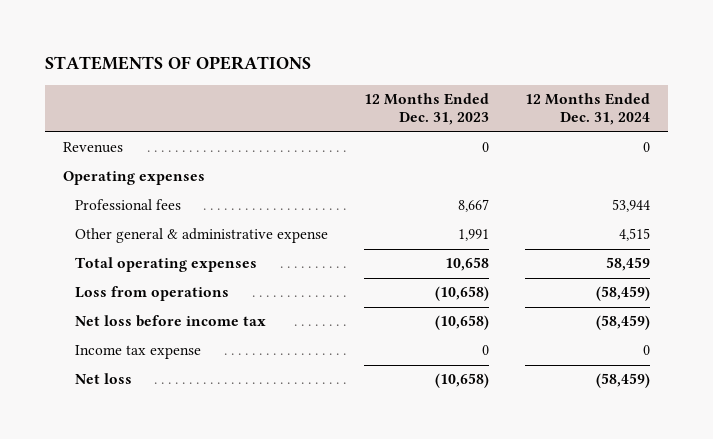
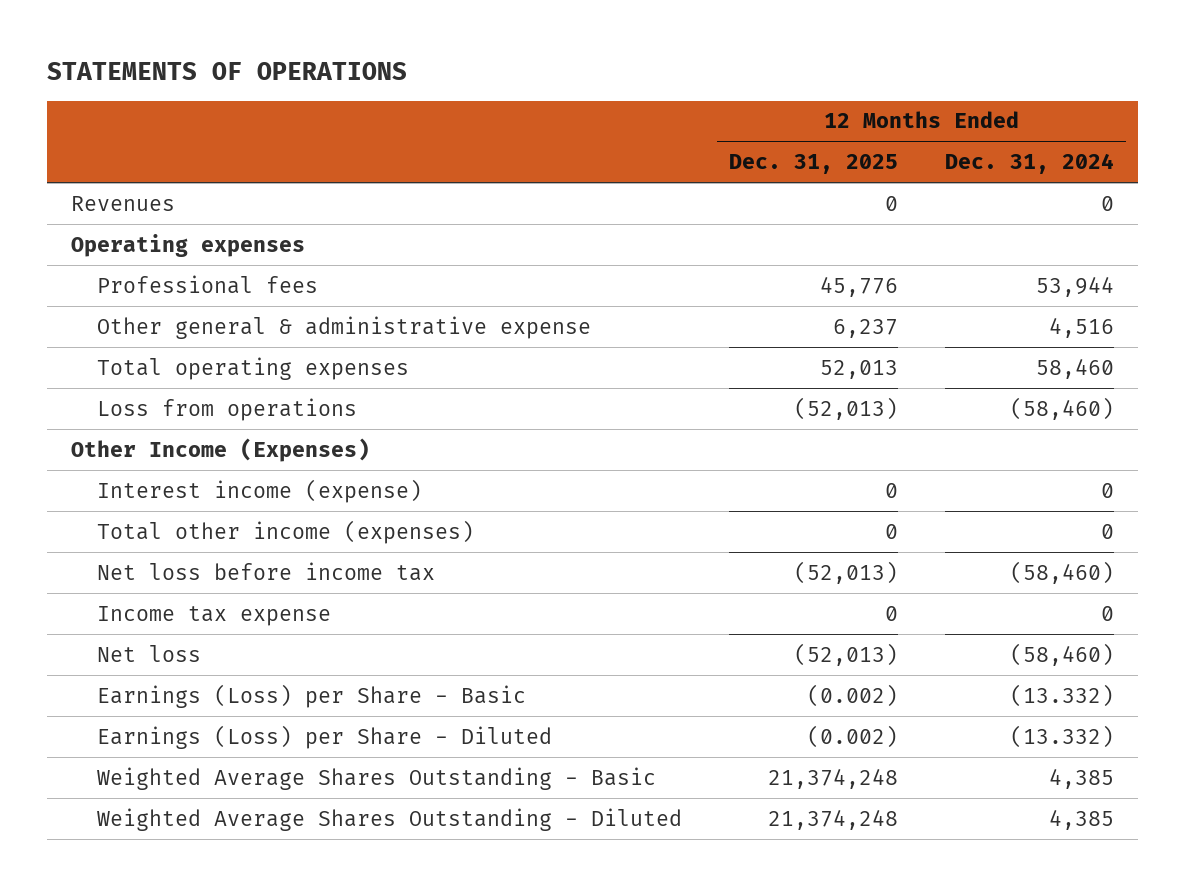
[364,93,490,126] 12 Months Ended Dec. 31, 2023 -> none
none -> [729,154,899,175] Dec. 31, 2025
[618,228,650,242] 4,515 -> [1049,316,1115,338] 4,516
[605,257,650,272] 58,459 -> [1036,357,1115,379] 58,460
[595,286,650,302] (58,459) -> [1010,396,1115,420] (58,460)
none -> [70,437,370,462] Other Income (Expenses)
none -> [96,478,422,503] Interest income (expense)
none -> [96,519,474,544] Total other income (expenses)
[595,315,650,331] (58,459) -> [1010,560,1115,584] (58,460)
[595,373,650,389] (58,459) -> [1010,642,1115,666] (58,460)
none -> [96,683,526,708] Earnings (Loss) per Share - Basic
none -> [96,724,552,749] Earnings (Loss) per Share - Diluted
none -> [96,766,656,790] Weighted Average Shares Outstanding - Basic
none -> [96,807,682,831] Weighted Average Shares Outstanding - Diluted

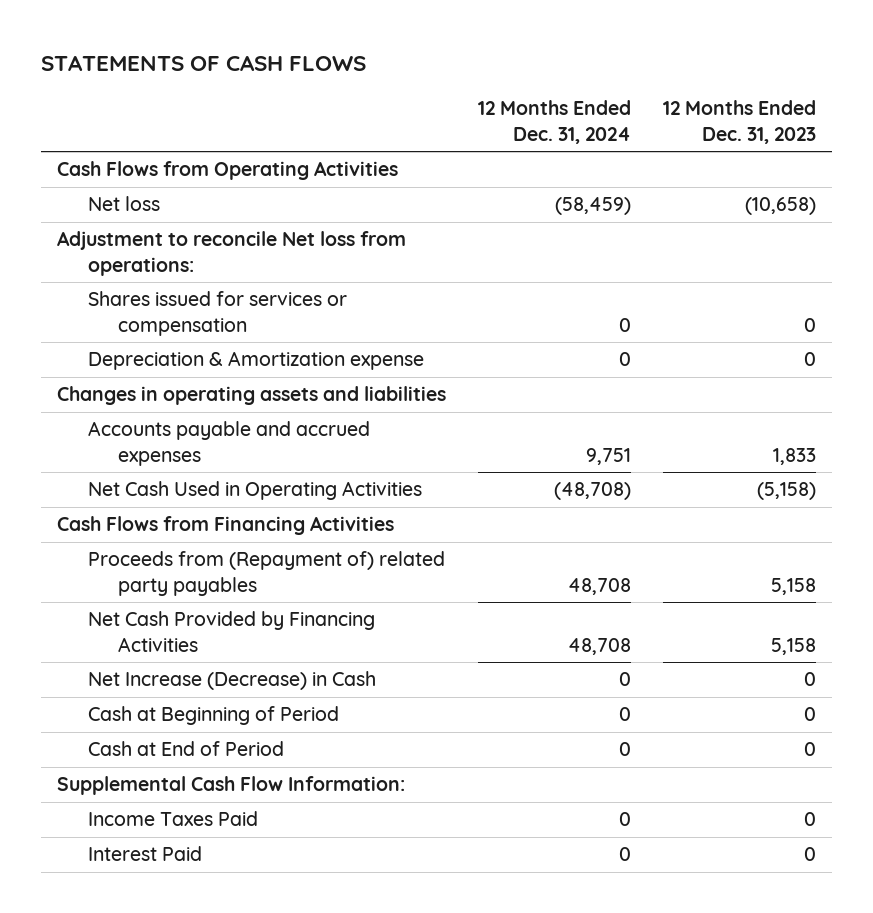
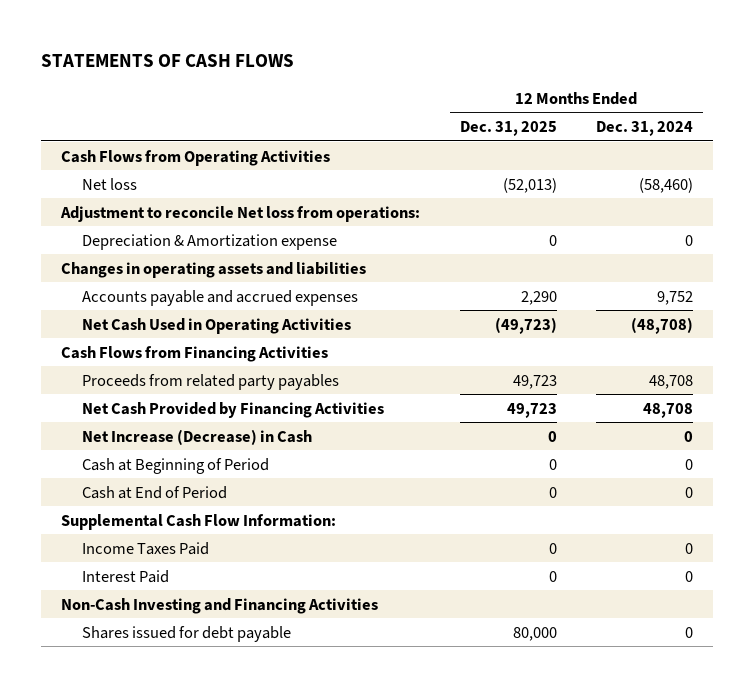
[663,100,817,144] 12 Months Ended Dec. 31, 2023 -> none
none -> [459,120,557,136] Dec. 31, 2025
[555,197,632,216] (58,459) -> [639,177,694,193] (58,460)
[87,291,347,336] Shares issued for services or compensation -> none
[586,447,632,465] 9,751 -> [657,290,694,305] 9,752
[87,551,445,596] Proceeds from (Repayment of) related party payables -> [82,373,340,390] Proceeds from related party payables
none -> [61,597,379,614] Non-Cash Investing and Financing Activities
none -> [82,625,292,642] Shares issued for debt payable

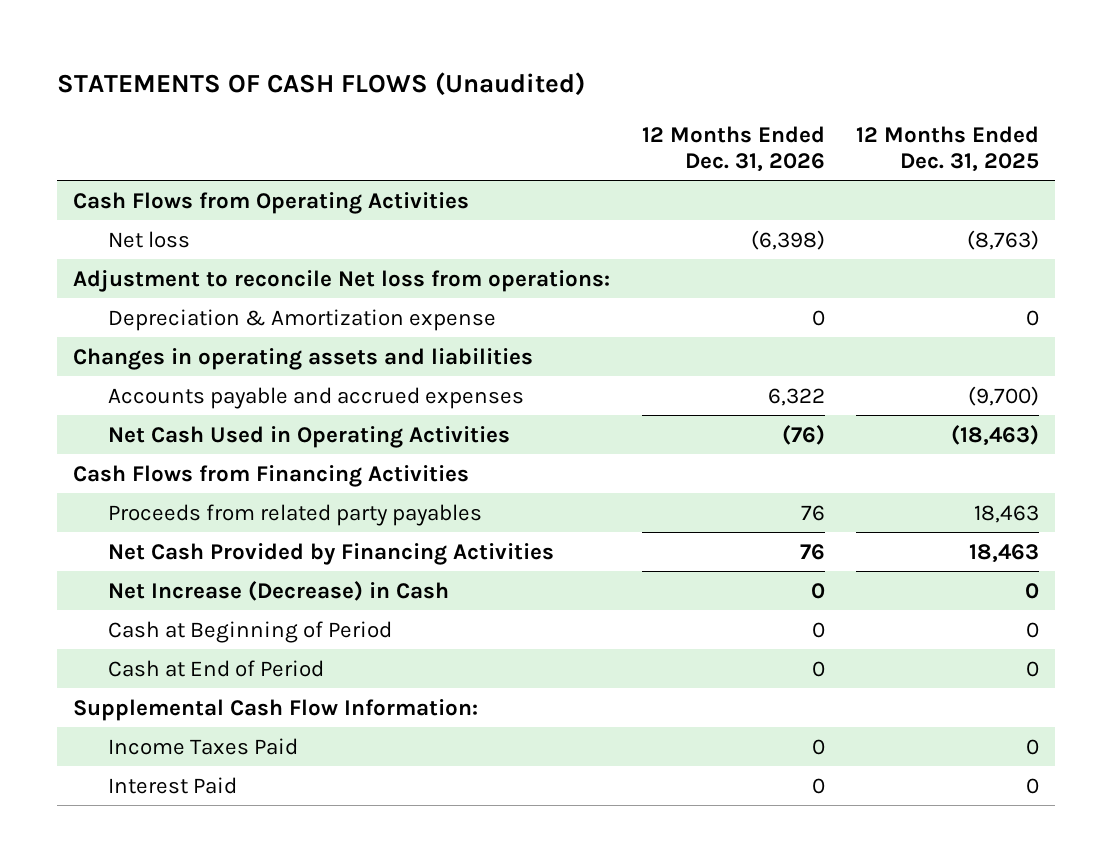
[41,54,295,68] STATEMENTS OF CASH FLOWS -> [57,72,586,97] STATEMENTS OF CASH FLOWS (Unaudited)
[596,120,694,136] Dec. 31, 2024 -> none
none -> [641,125,825,172] 12 Months Ended Dec. 31, 2026
[502,177,557,193] (52,013) -> [967,229,1040,250] (8,763)
[520,290,557,305] 2,290 -> [968,385,1040,406] (9,700)
[494,316,557,334] (49,723) -> [951,424,1040,446] (18,463)
[512,374,557,389] 49,723 -> [974,504,1040,523] 18,463
[506,402,557,418] 49,723 -> [969,543,1040,563] 18,463
[61,597,379,614] Non-Cash Investing and Financing Activities -> none
[82,625,292,642] Shares issued for debt payable -> none

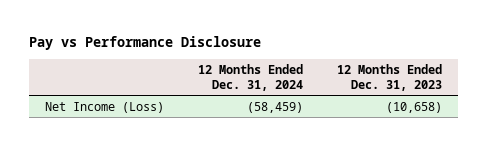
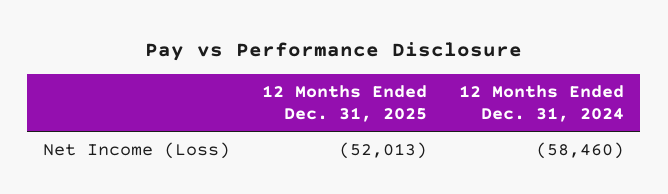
[336,63,442,91] 12 Months Ended Dec. 31, 2023 -> none
none -> [262,85,428,123] 12 Months Ended Dec. 31, 2025
[246,101,303,113] (58,459) -> [536,141,625,159] (58,460)

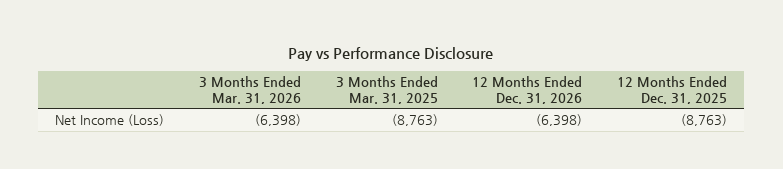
[459,85,625,123] 12 Months Ended Dec. 31, 2024 -> none
none -> [199,76,302,104] 3 Months Ended Mar. 31, 2026
none -> [335,76,438,104] 3 Months Ended Mar. 31, 2025
none -> [472,76,583,104] 12 Months Ended Dec. 31, 2026
[339,141,428,159] (52,013) -> [681,114,728,127] (8,763)

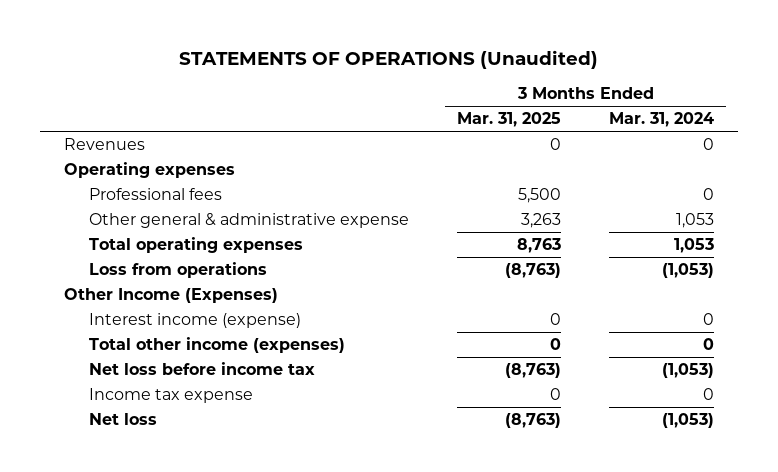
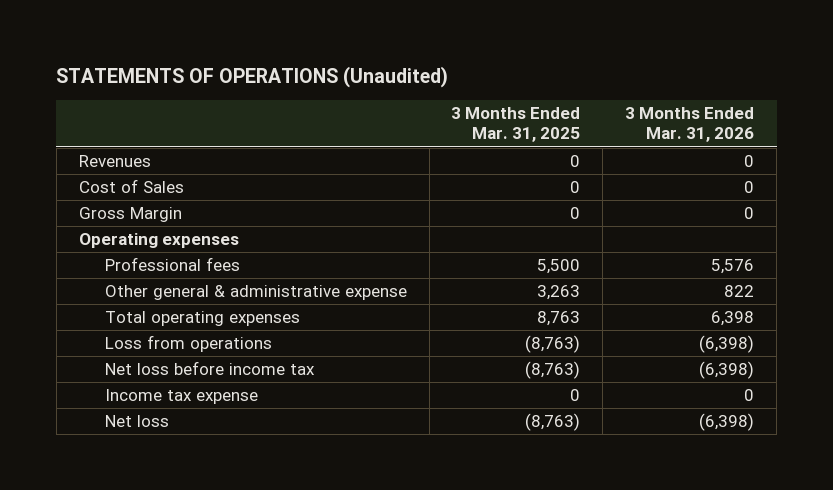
[609,112,715,128] Mar. 31, 2024 -> none
none -> [625,106,755,143] 3 Months Ended Mar. 31, 2026
none -> [78,179,184,194] Cost of Sales
none -> [78,207,182,223] Gross Margin
[64,288,279,304] Other Income (Expenses) -> none
[89,313,302,329] Interest income (expense) -> none
[89,337,346,354] Total other income (expenses) -> none

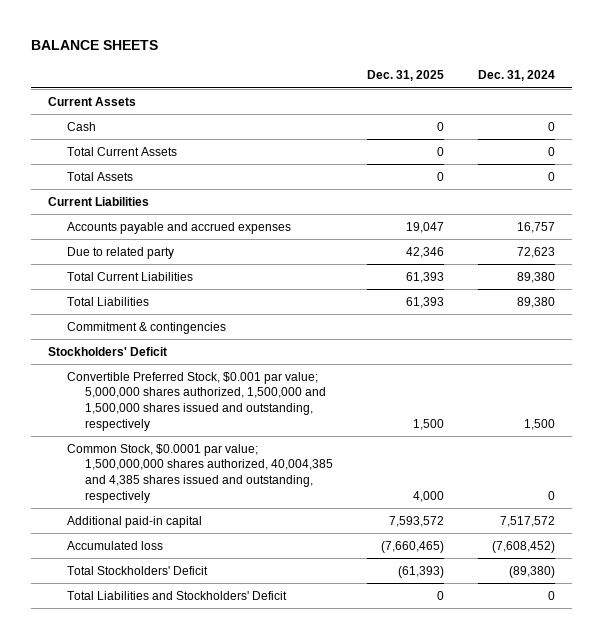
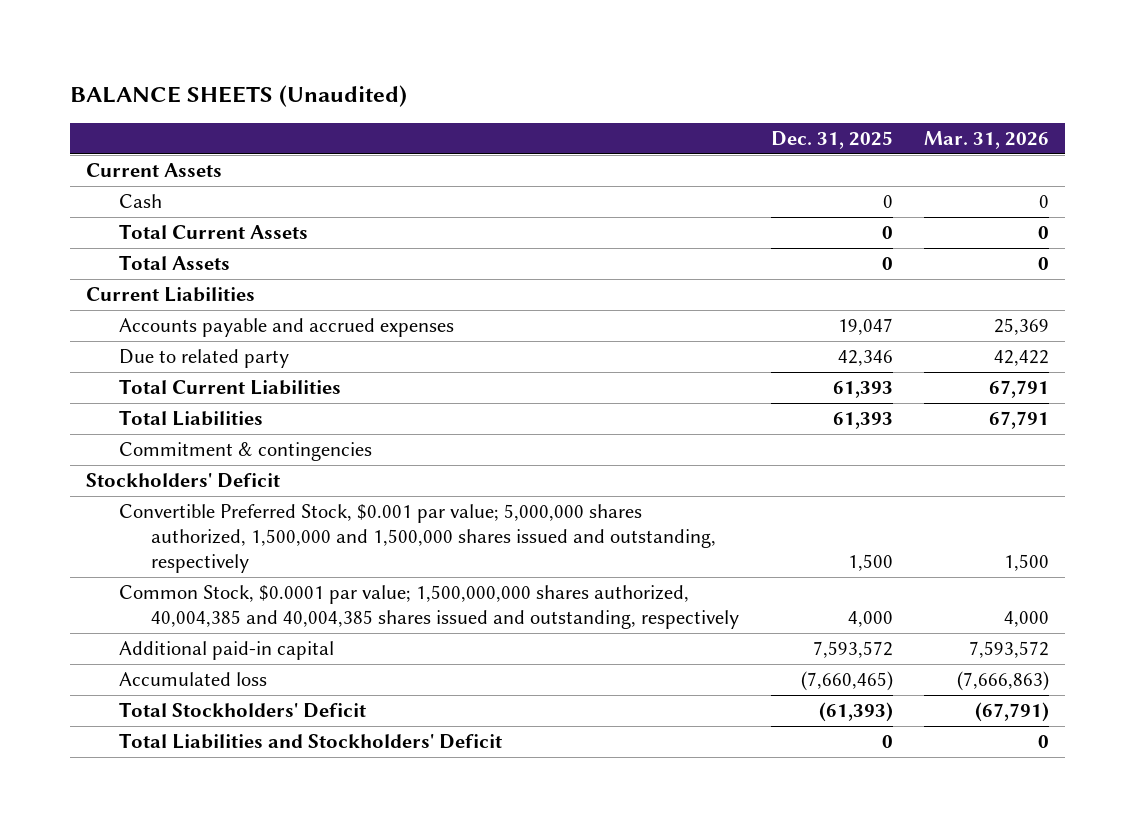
[31,40,159,51] BALANCE SHEETS -> [70,85,408,108] BALANCE SHEETS (Unaudited)
[478,70,556,82] Dec. 31, 2024 -> none
none -> [924,131,1050,150] Mar. 31, 2026
[66,443,333,503] Common Stock, $0.0001 par value; 1,500,000,000 shares authorized, 40,004,385 and 4,385 shares issued and outstanding, respectively -> [118,585,740,630] Common Stock, $0.0001 par value; 1,500,000,000 shares authorized, 40,004,385 and 40,004,385 shares issued and outstanding, respectively

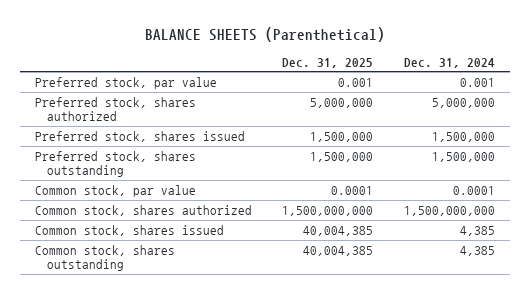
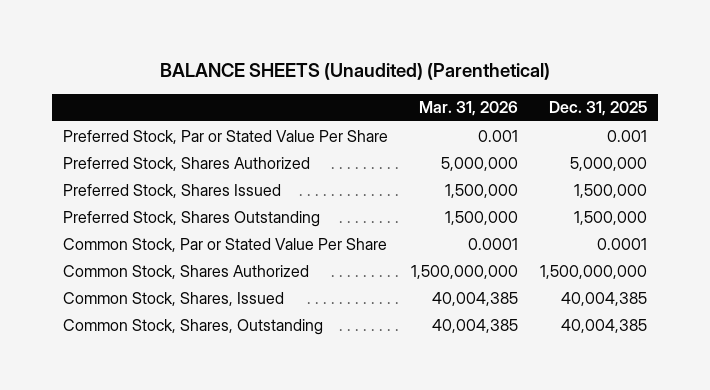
[144,27,385,43] BALANCE SHEETS (Parenthetical) -> [160,63,551,81] BALANCE SHEETS (Unaudited) (Parenthetical)
[403,57,495,68] Dec. 31, 2024 -> none
none -> [418,101,518,117] Mar. 31, 2026
[34,76,217,89] Preferred stock, par value -> [63,129,389,144] Preferred Stock, Par or Stated Value Per Share
[34,96,196,122] Preferred stock, shares authorized -> [63,156,311,171] Preferred Stock, Shares Authorized
[34,130,245,142] Preferred stock, shares issued -> [63,183,282,198] Preferred Stock, Shares Issued
[34,150,196,178] Preferred stock, shares outstanding -> [63,210,321,227] Preferred Stock, Shares Outstanding
[34,184,196,197] Common stock, par value -> [63,237,388,252] Common Stock, Par or Stated Value Per Share
[34,204,252,216] Common stock, shares authorized -> [63,264,310,279] Common Stock, Shares Authorized
[34,224,224,236] Common stock, shares issued -> [63,291,285,306] Common Stock, Shares, Issued
[34,244,175,272] Common stock, shares outstanding -> [63,318,324,335] Common Stock, Shares, Outstanding

